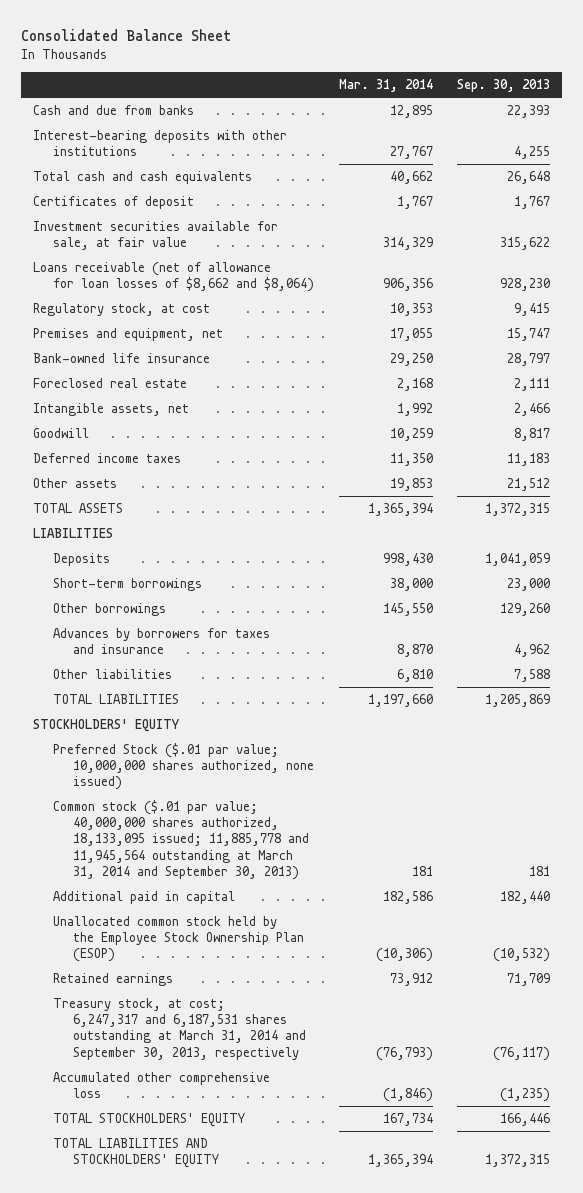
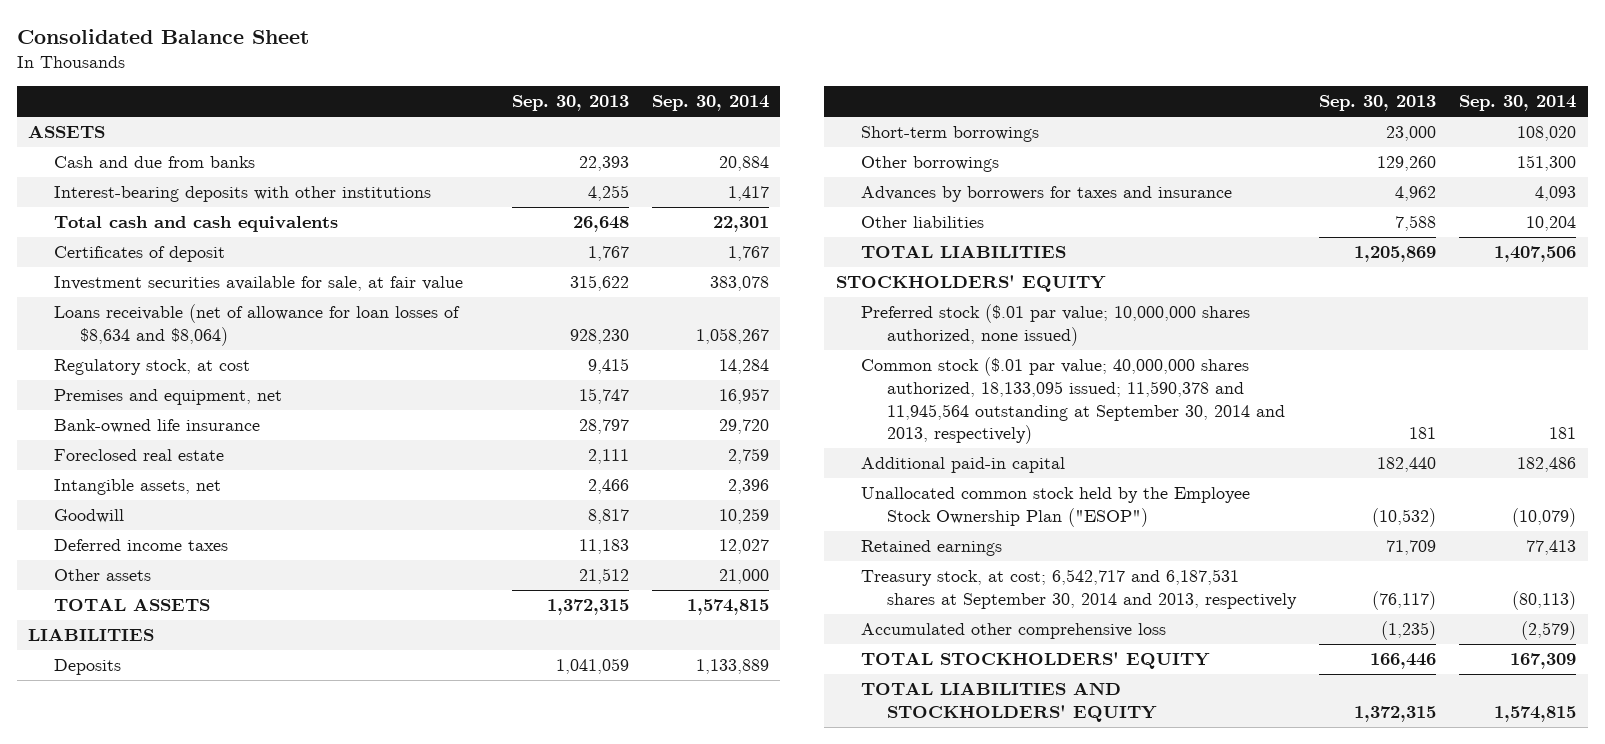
[338,79,433,93] Mar. 31, 2014 -> none
none -> [651,95,769,112] Sep. 30, 2014
none -> [28,125,106,139] ASSETS
[33,262,315,293] Loans receivable (net of allowance for loan losses of $8,662 and $8,064) -> [54,304,461,346] Loans receivable (net of allowance for loan losses of $8,634 and $8,064)
[53,743,315,791] Preferred Stock ($.01 par value; 10,000,000 shares authorized, none issued) -> [861,304,1251,346] Preferred stock ($.01 par value; 10,000,000 shares authorized, none issued)
[53,800,310,880] Common stock ($.01 par value; 40,000,000 shares authorized, 18,133,095 issued; 11,885,778 and 11,945,564 outstanding at March 31, 2014 and September 30, 2013) -> [861,357,1285,445] Common stock ($.01 par value; 40,000,000 shares authorized, 18,133,095 issued; 11,590,378 and 11,945,564 outstanding at September 30, 2014 and 2013, respectively)
[53,891,236,905] Additional paid in capital -> [861,457,1066,474] Additional paid-in capital
[53,916,305,963] Unallocated common stock held by the Employee Stock Ownership Plan (ESOP) -> [861,487,1251,527] Unallocated common stock held by the Employee Stock Ownership Plan ("ESOP")
[53,998,307,1060] Treasury stock, at cost; 6,247,317 and 6,187,531 shares outstanding at March 31, 2014 and September 30, 2013, respectively -> [861,569,1297,609] Treasury stock, at cost; 6,542,717 and 6,187,531 shares at September 30, 2014 and 2013, respectively

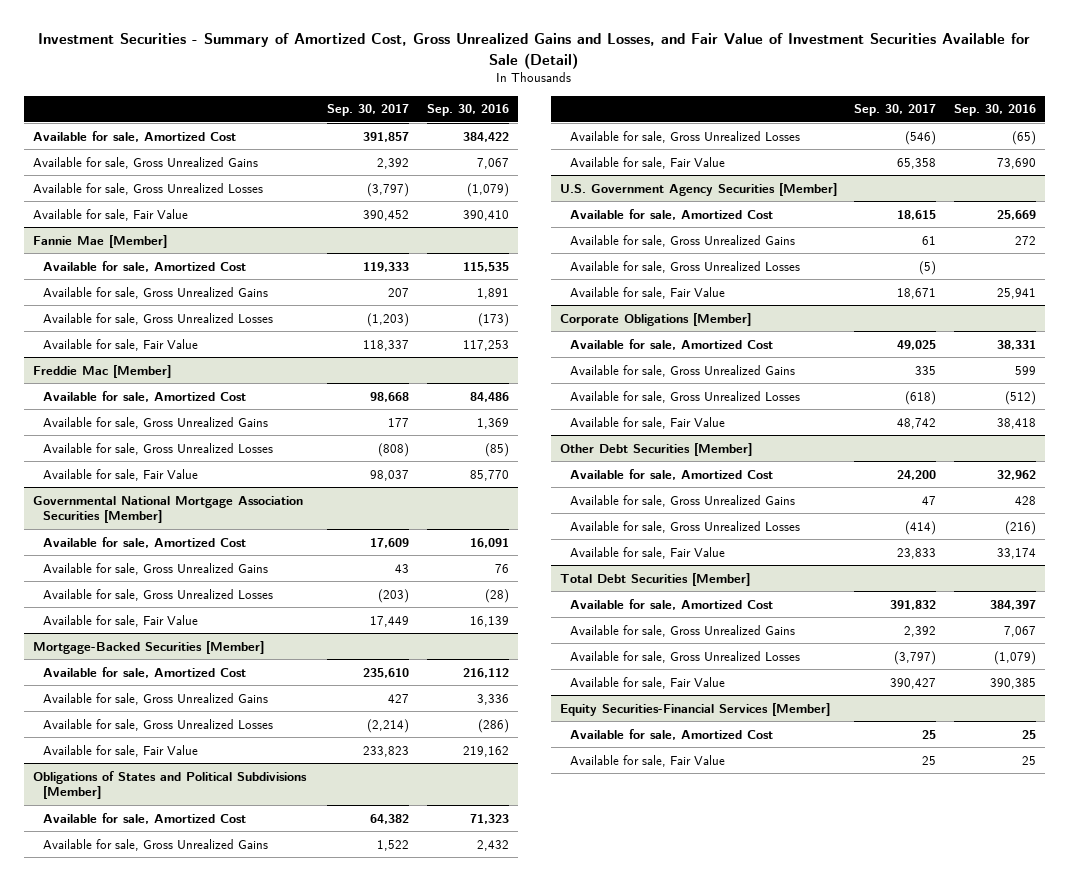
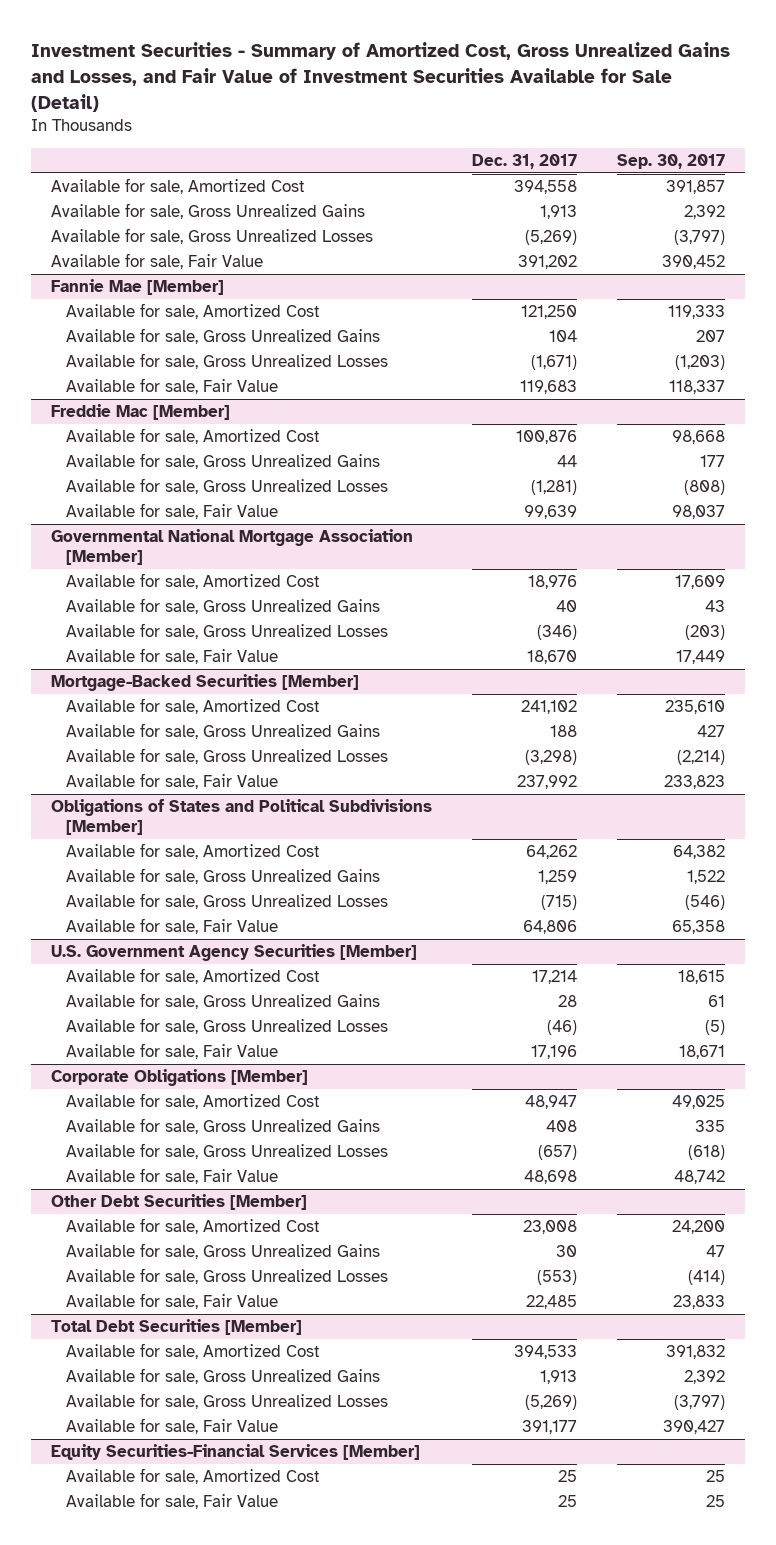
[426,104,509,117] Sep. 30, 2016 -> none
none -> [472,153,578,169] Dec. 31, 2017
[32,495,303,524] Governmental National Mortgage Association Securities [Member] -> [51,529,414,566] Governmental National Mortgage Association [Member]

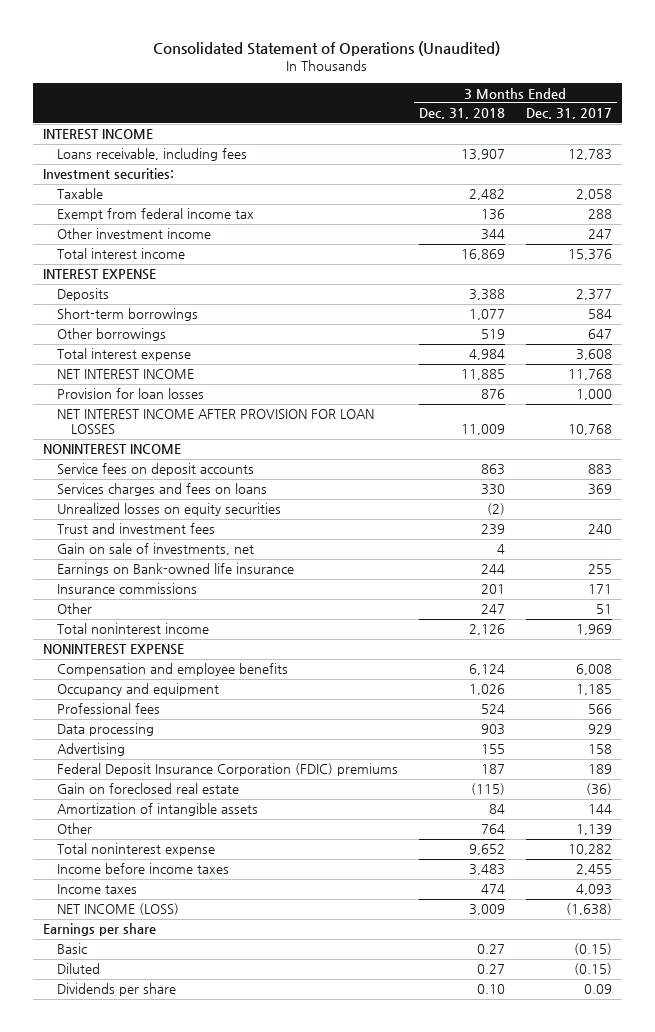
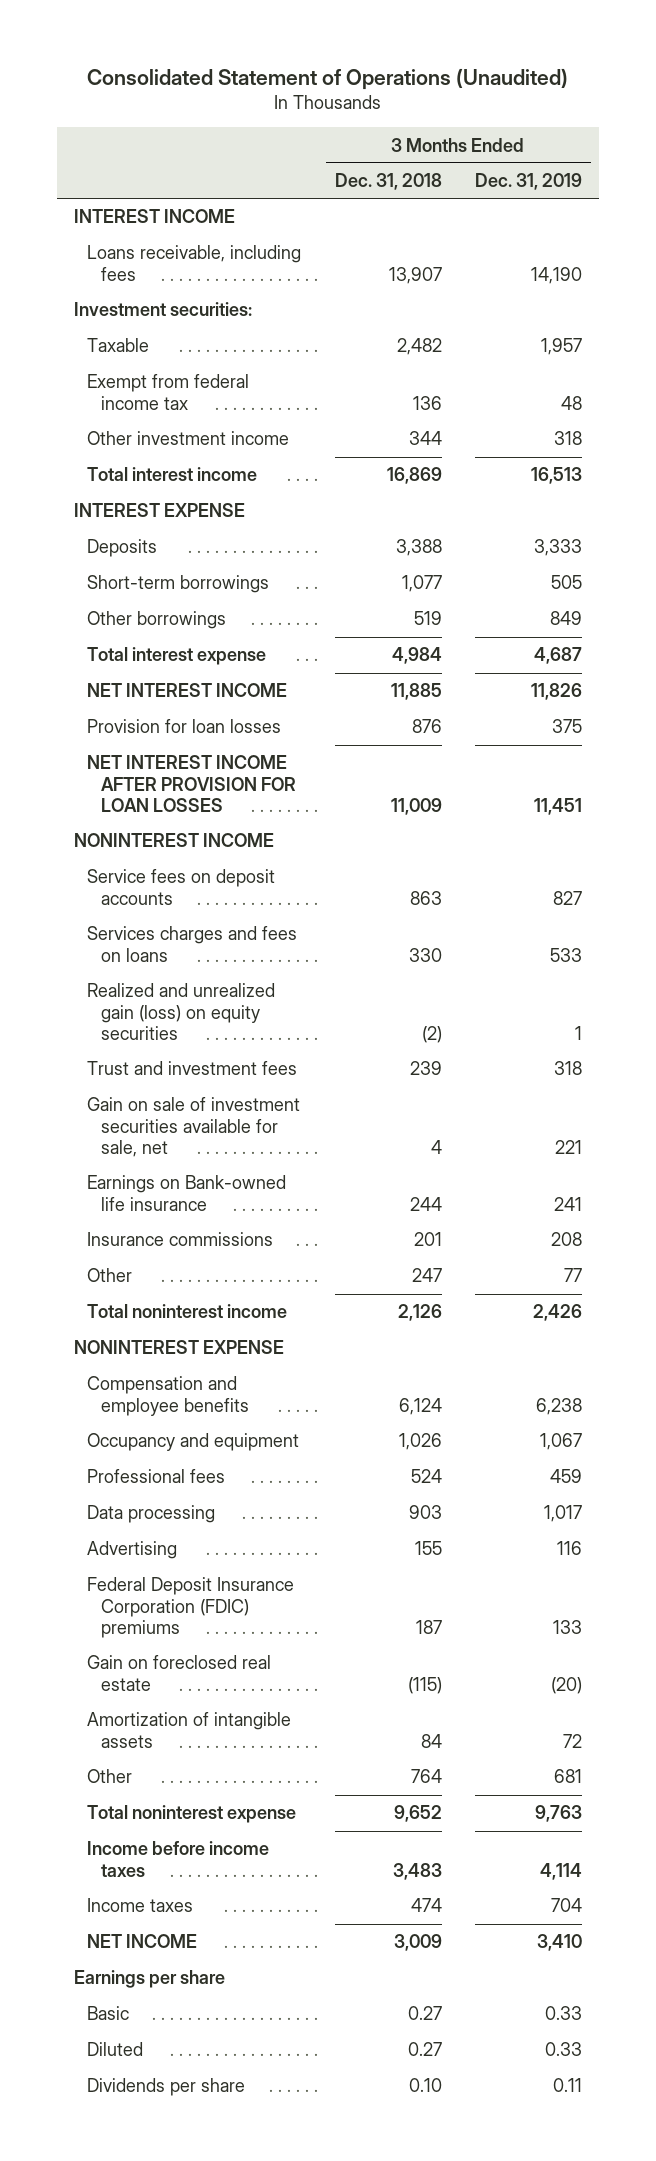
[525,108,612,120] Dec. 31, 2017 -> none
none -> [475,173,583,191] Dec. 31, 2019
[57,503,282,517] Unrealized losses on equity securities -> [87,983,276,1040] Realized and unrealized gain (loss) on equity securities
[57,543,255,556] Gain on sale of investments, net -> [87,1097,301,1157] Gain on sale of investment securities available for sale, net
[57,903,180,916] NET INCOME (LOSS) -> [87,1934,198,1949] NET INCOME

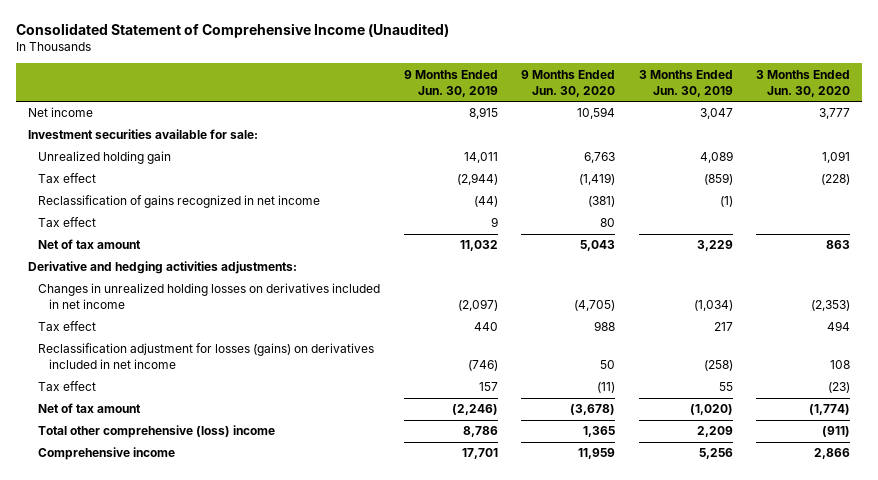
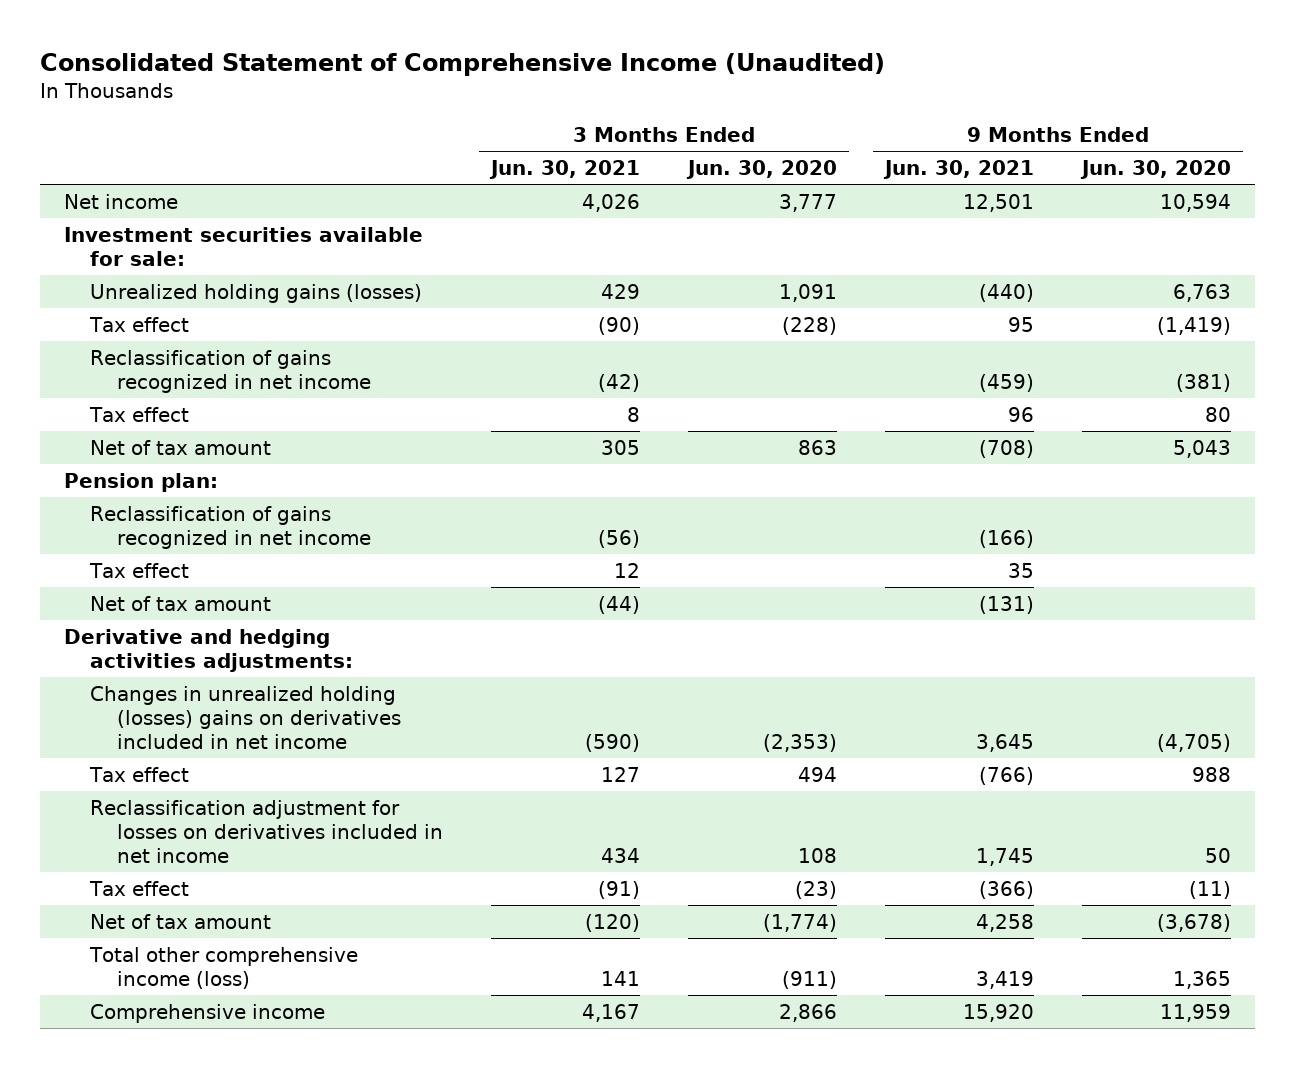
[403,69,498,97] 9 Months Ended Jun. 30, 2019 -> none
[638,69,733,97] 3 Months Ended Jun. 30, 2019 -> none
none -> [489,160,641,180] Jun. 30, 2021
none -> [883,160,1035,180] Jun. 30, 2021
[38,151,172,165] Unrealized holding gain -> [90,283,423,303] Unrealized holding gains (losses)
none -> [63,472,218,492] Pension plan:
none -> [90,505,371,550] Reclassification of gains recognized in net income
none -> [89,562,190,578] Tax effect
none -> [90,595,272,611] Net of tax amount
[38,283,381,310] Changes in unrealized holding losses on derivatives included in net income -> [90,685,401,750] Changes in unrealized holding (losses) gains on derivatives included in net income
[38,343,375,370] Reclassification adjustment for losses (gains) on derivatives included in net income -> [90,799,443,864] Reclassification adjustment for losses on derivatives included in net income
[38,425,276,439] Total other comprehensive (loss) income -> [89,946,359,990] Total other comprehensive income (loss)

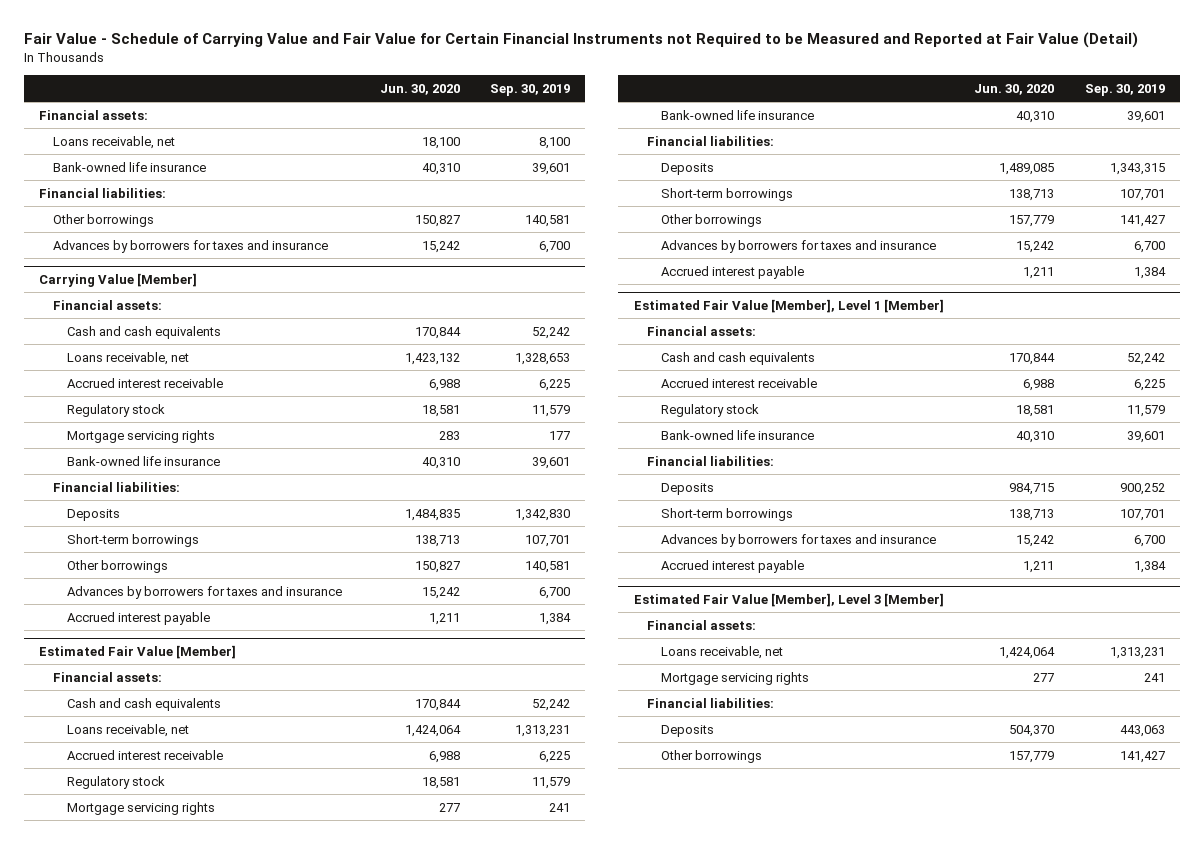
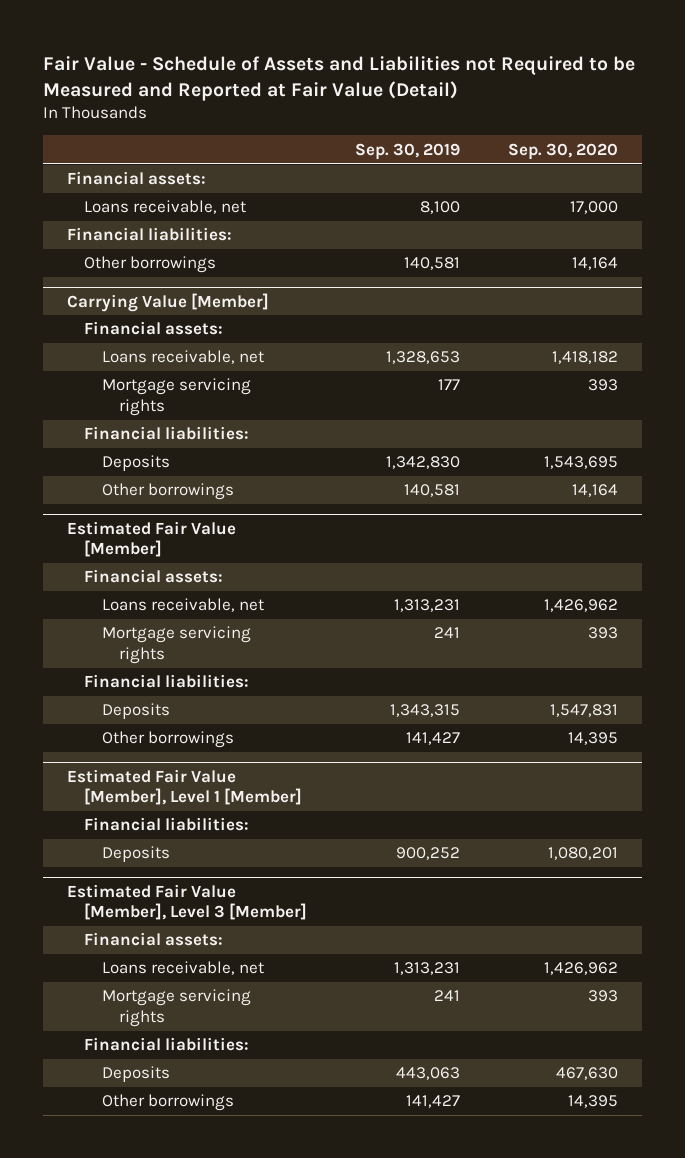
[23,32,1138,49] Fair Value - Schedule of Carrying Value and Fair Value for Certain Financial Instruments not Required to be Measured and Reported at Fair Value (Detail) -> [43,55,636,101] Fair Value - Schedule of Assets and Liabilities not Required to be Measured and Reported at Fair Value (Detail)
[379,84,460,96] Jun. 30, 2020 -> none
none -> [508,142,619,160] Sep. 30, 2020
[52,161,206,172] Bank-owned life insurance -> none
[52,239,328,253] Advances by borrowers for taxes and insurance -> none
[66,325,221,339] Cash and cash equivalents -> none
[66,377,223,388] Accrued interest receivable -> none
[66,403,165,417] Regulatory stock -> none
[66,455,220,466] Bank-owned life insurance -> none
[66,533,199,547] Short-term borrowings -> none
[66,585,342,599] Advances by borrowers for taxes and insurance -> none
[66,611,210,625] Accrued interest payable -> none
[66,697,221,711] Cash and cash equivalents -> none
[66,749,223,760] Accrued interest receivable -> none
[66,775,165,789] Regulatory stock -> none
[661,109,815,120] Bank-owned life insurance -> none
[661,187,794,201] Short-term borrowings -> none
[661,239,937,253] Advances by borrowers for taxes and insurance -> none
[661,265,805,279] Accrued interest payable -> none
[647,325,757,336] Financial assets: -> none
[661,351,816,365] Cash and cash equivalents -> none
[661,377,818,388] Accrued interest receivable -> none
[661,403,760,417] Regulatory stock -> none
[661,429,815,440] Bank-owned life insurance -> none
[661,507,794,521] Short-term borrowings -> none
[661,533,937,547] Advances by borrowers for taxes and insurance -> none
[661,559,805,573] Accrued interest payable -> none

